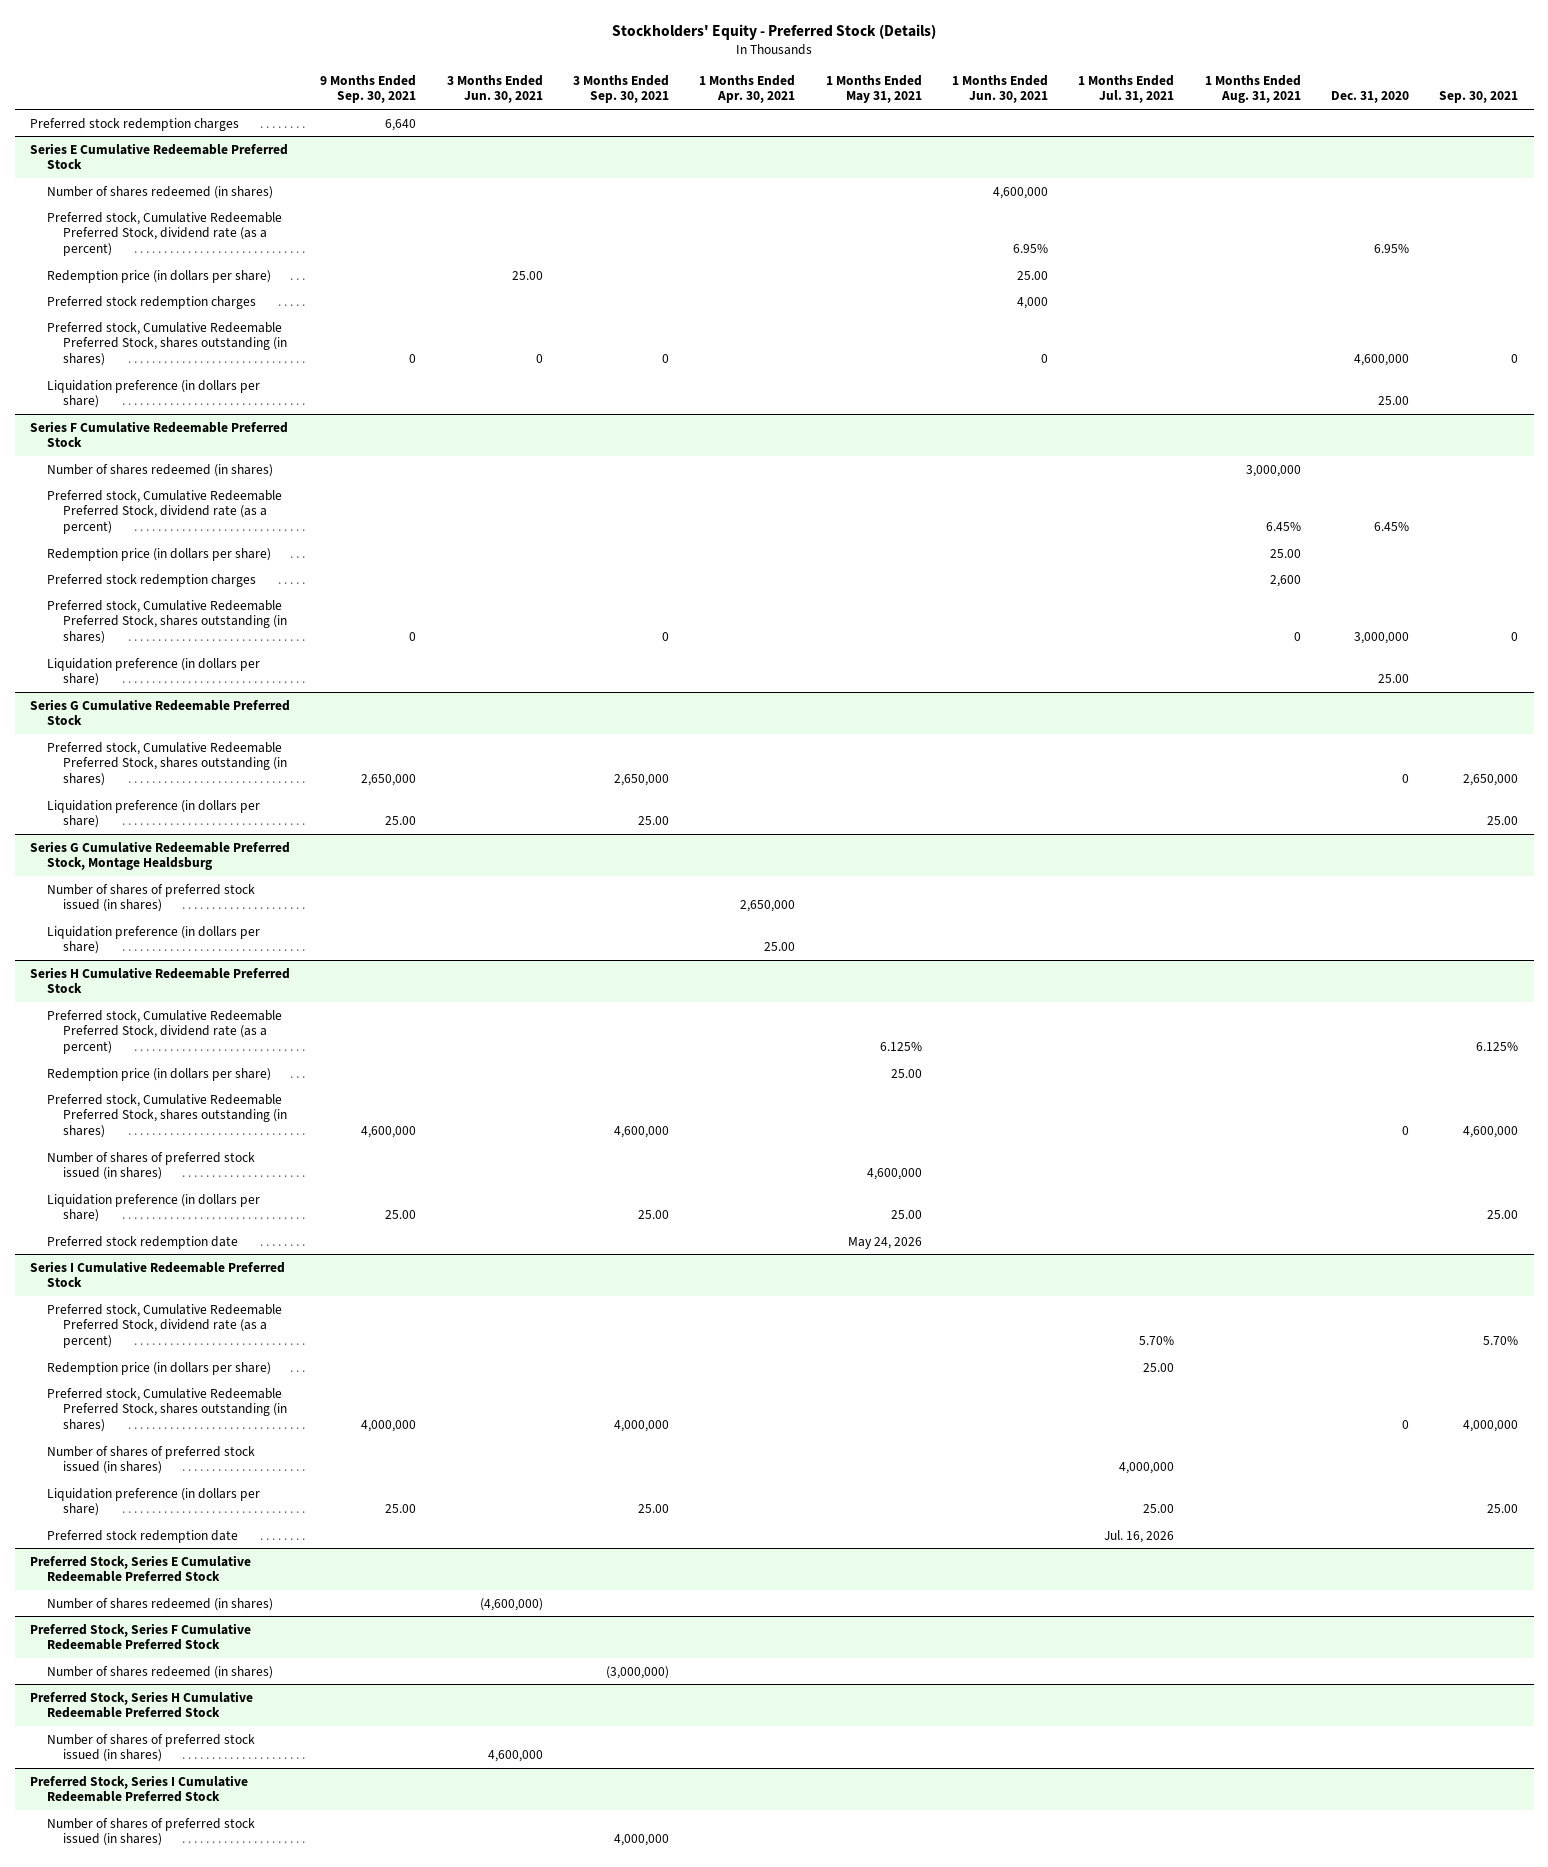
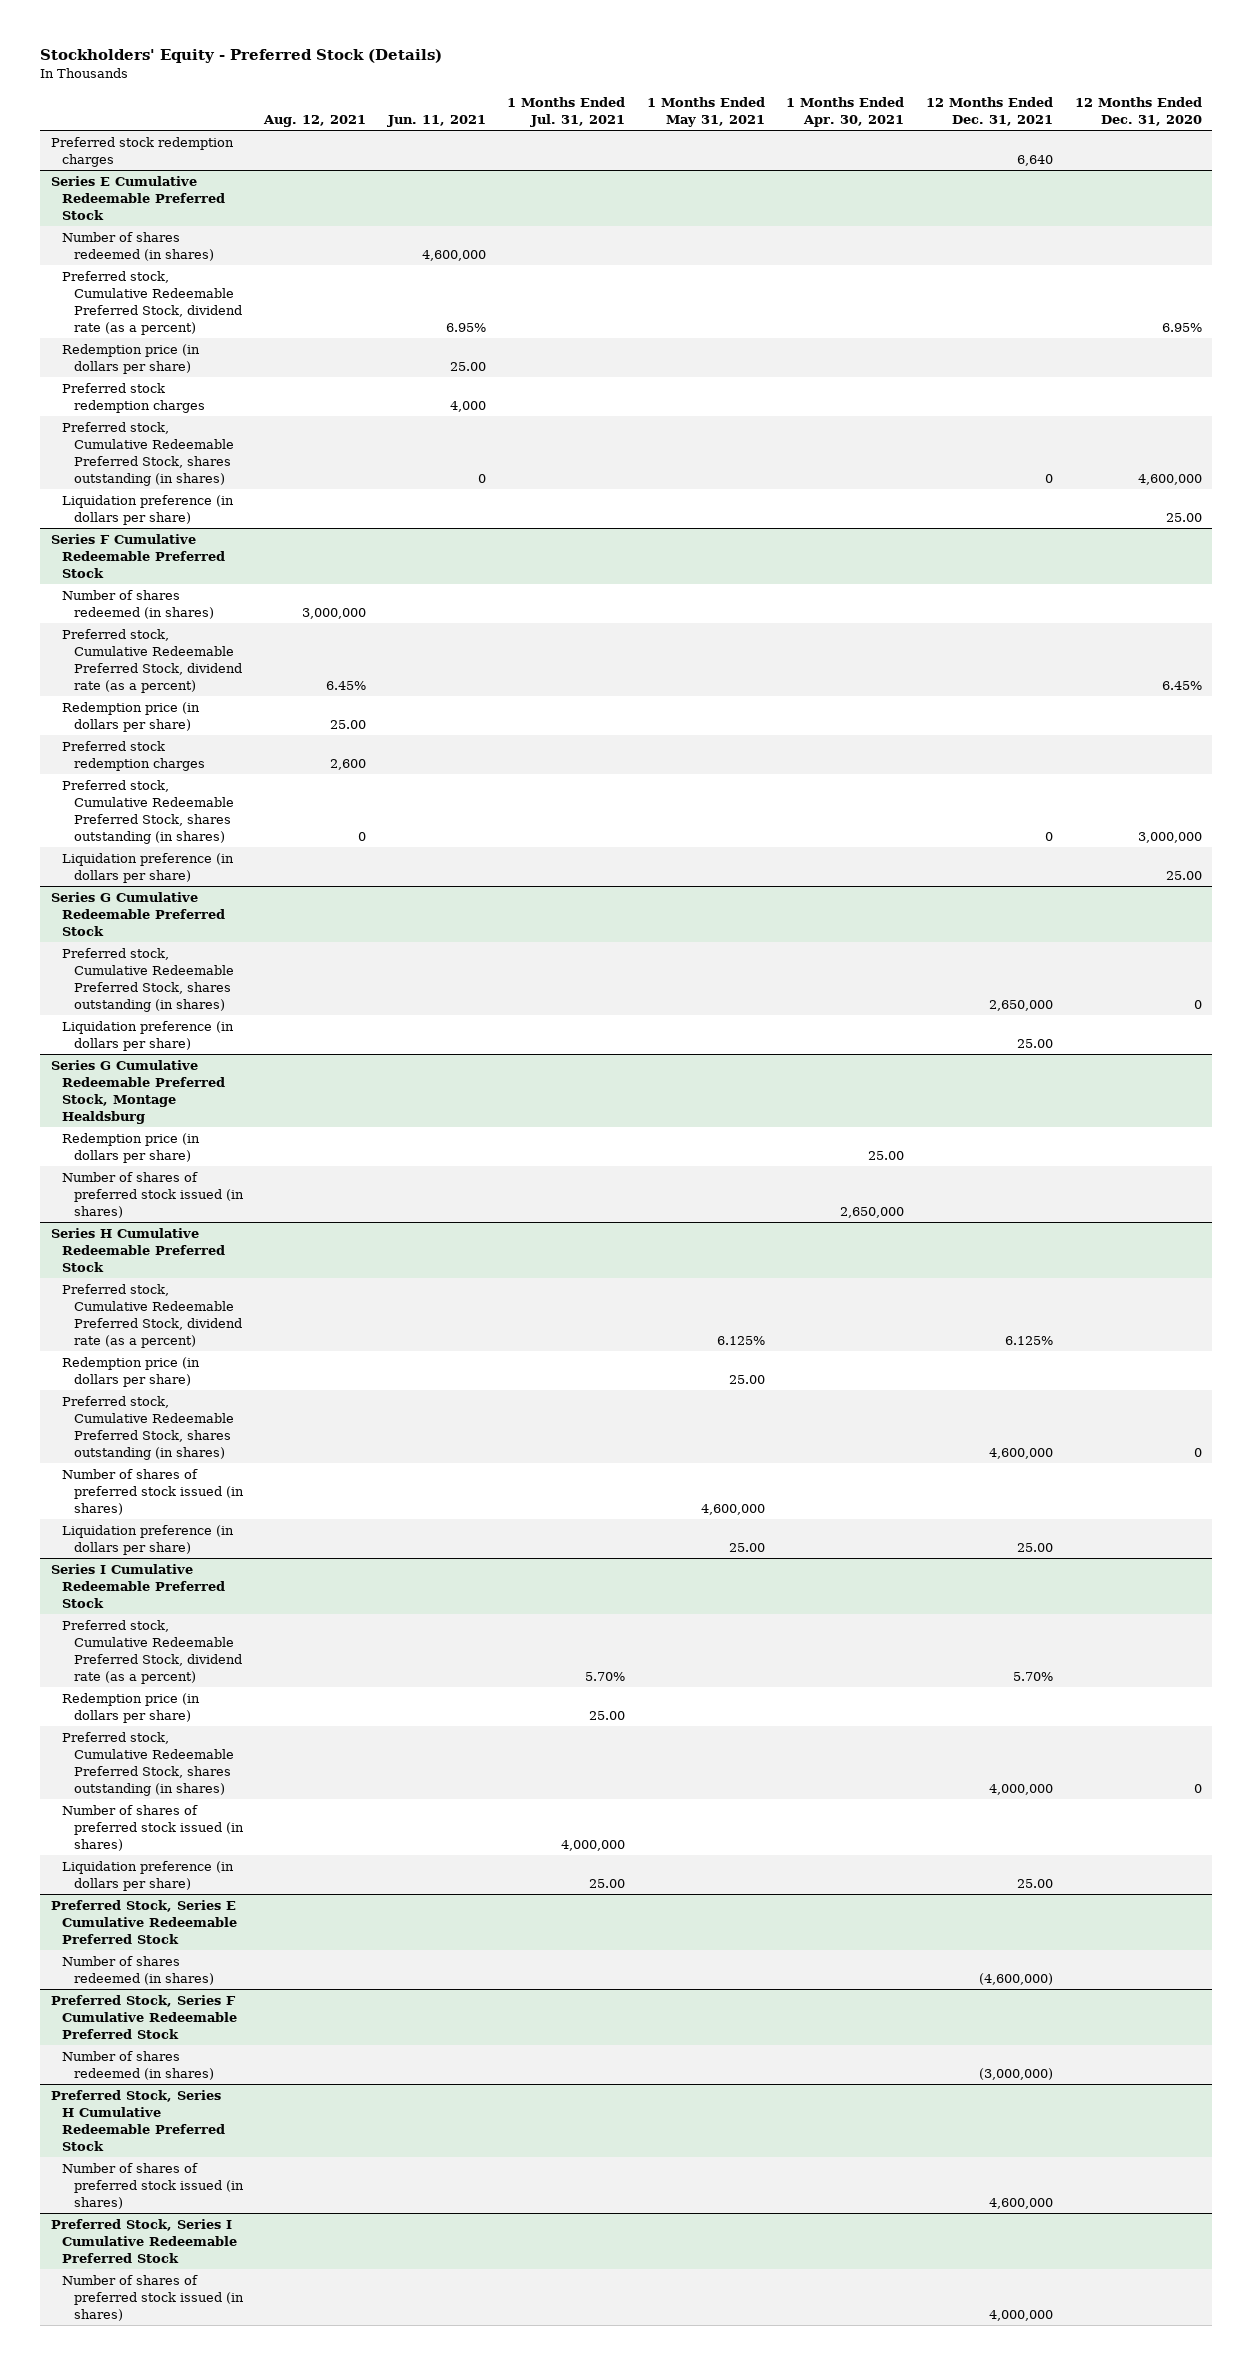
[320,74,417,104] 9 Months Ended Sep. 30, 2021 -> none
[446,74,543,104] 3 Months Ended Jun. 30, 2021 -> none
[572,74,669,104] 3 Months Ended Sep. 30, 2021 -> none
[951,74,1048,104] 1 Months Ended Jun. 30, 2021 -> none
[1204,74,1301,104] 1 Months Ended Aug. 31, 2021 -> none
[1331,91,1410,104] Dec. 31, 2020 -> none
[1439,91,1519,104] Sep. 30, 2021 -> none
none -> [263,114,367,127] Aug. 12, 2021
none -> [386,114,486,127] Jun. 11, 2021
none -> [925,96,1053,126] 12 Months Ended Dec. 31, 2021
none -> [1074,96,1202,126] 12 Months Ended Dec. 31, 2020
none -> [62,1133,201,1163] Redemption price (in dollars per share)
[46,925,260,955] Liquidation preference (in dollars per share) -> none
[46,1235,238,1249] Preferred stock redemption date -> none
[46,1529,238,1543] Preferred stock redemption date -> none

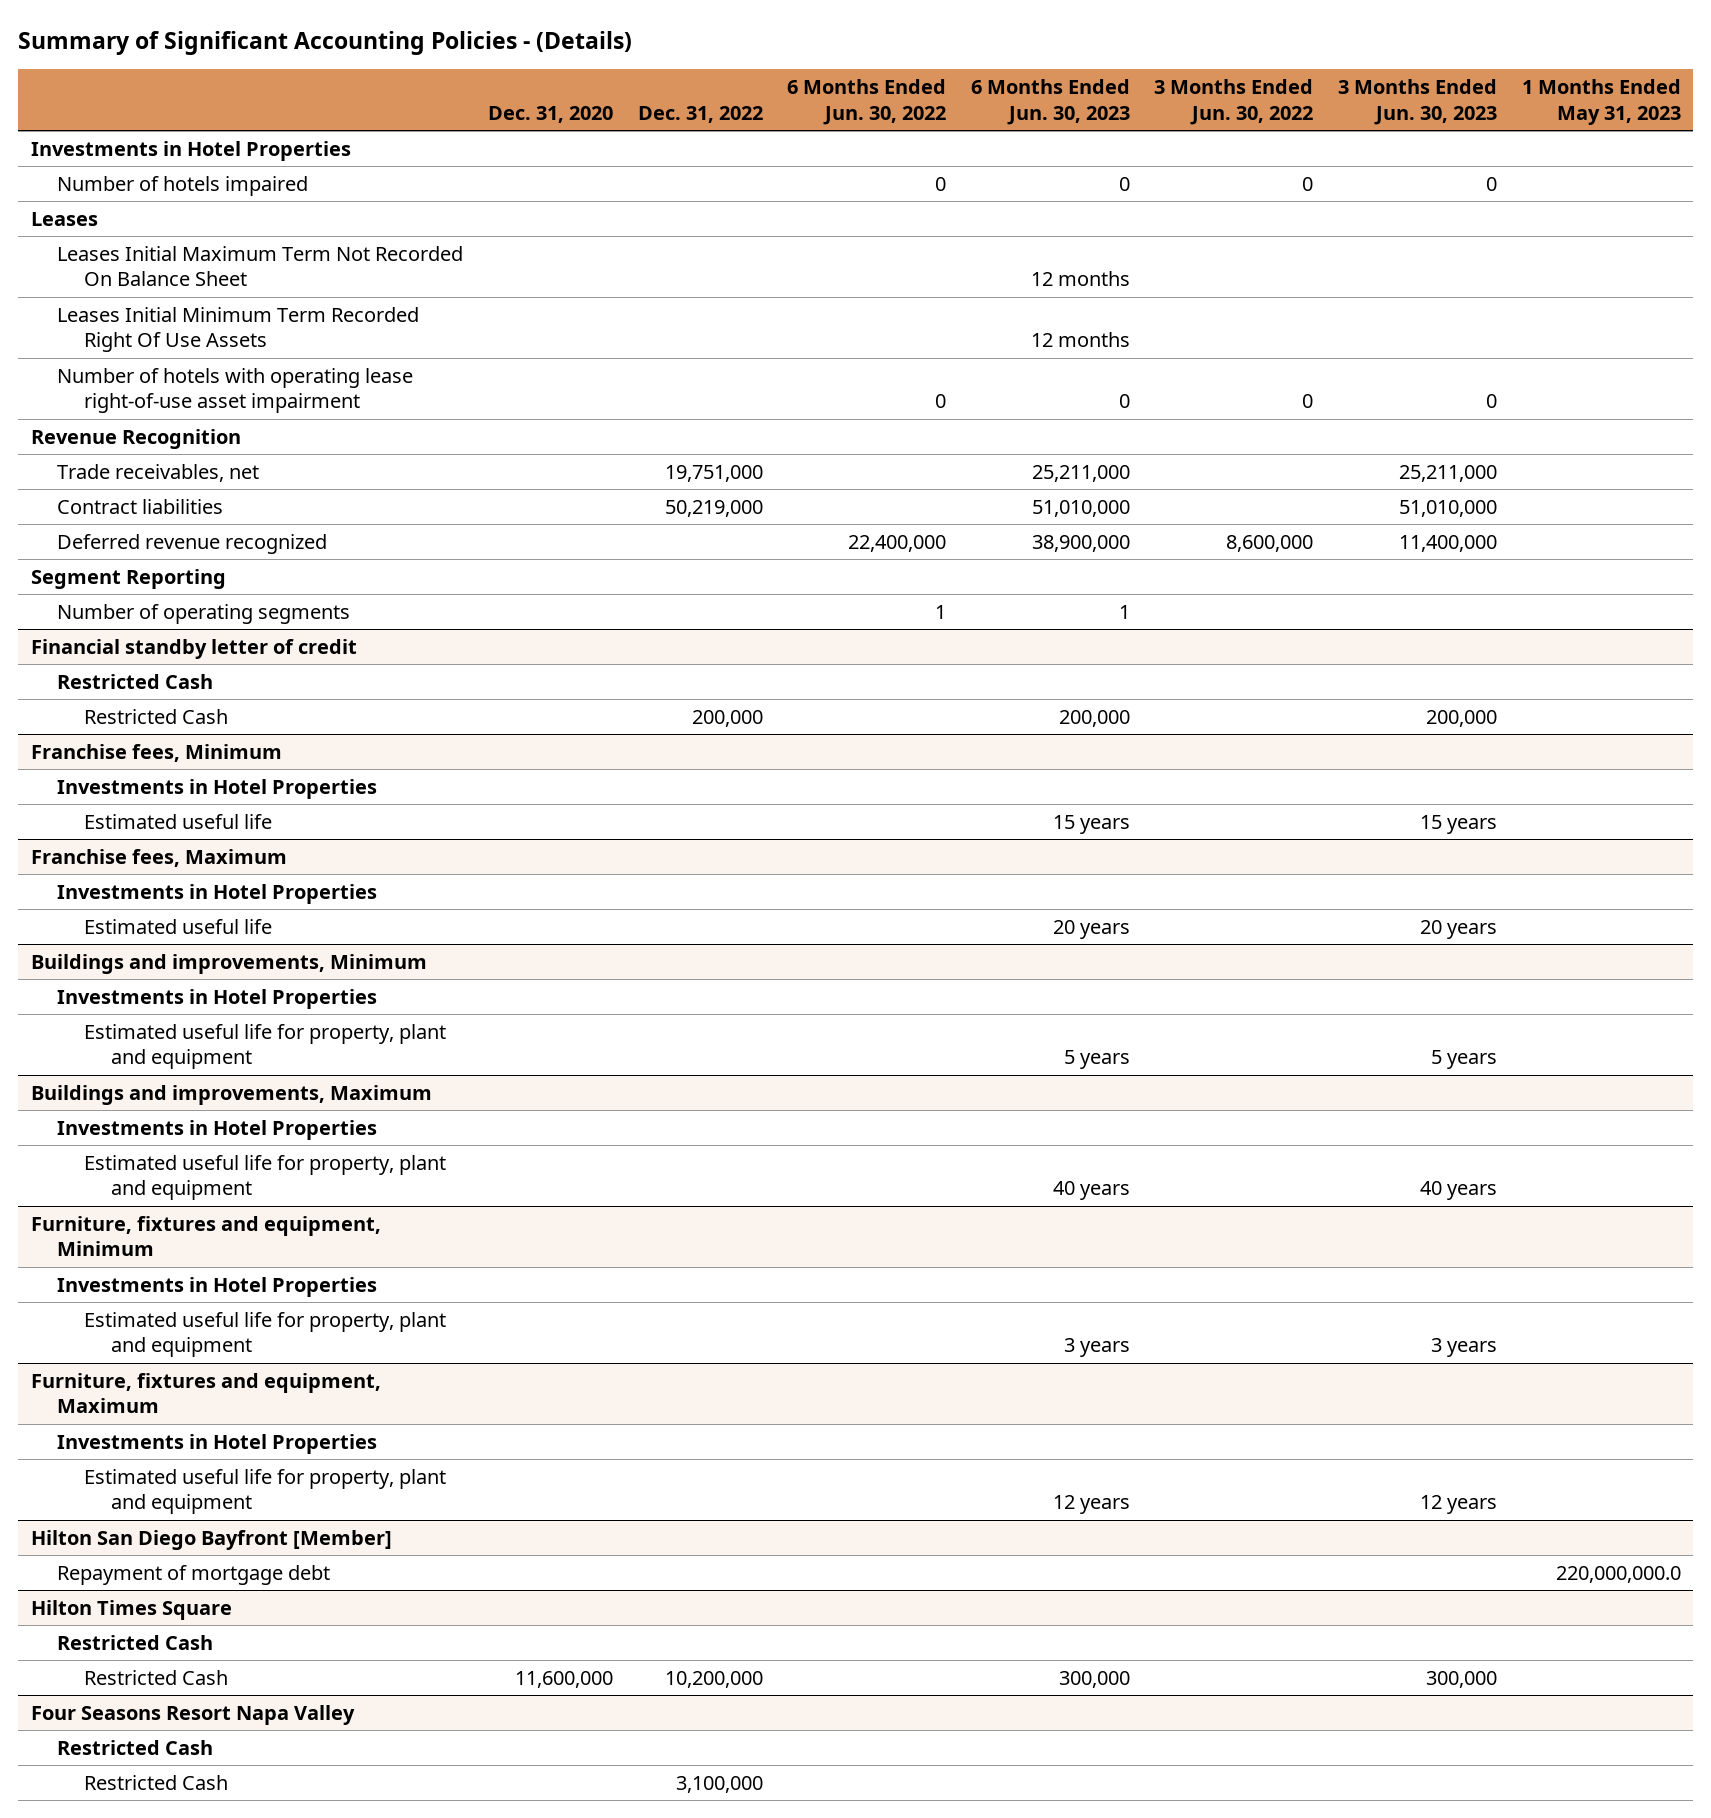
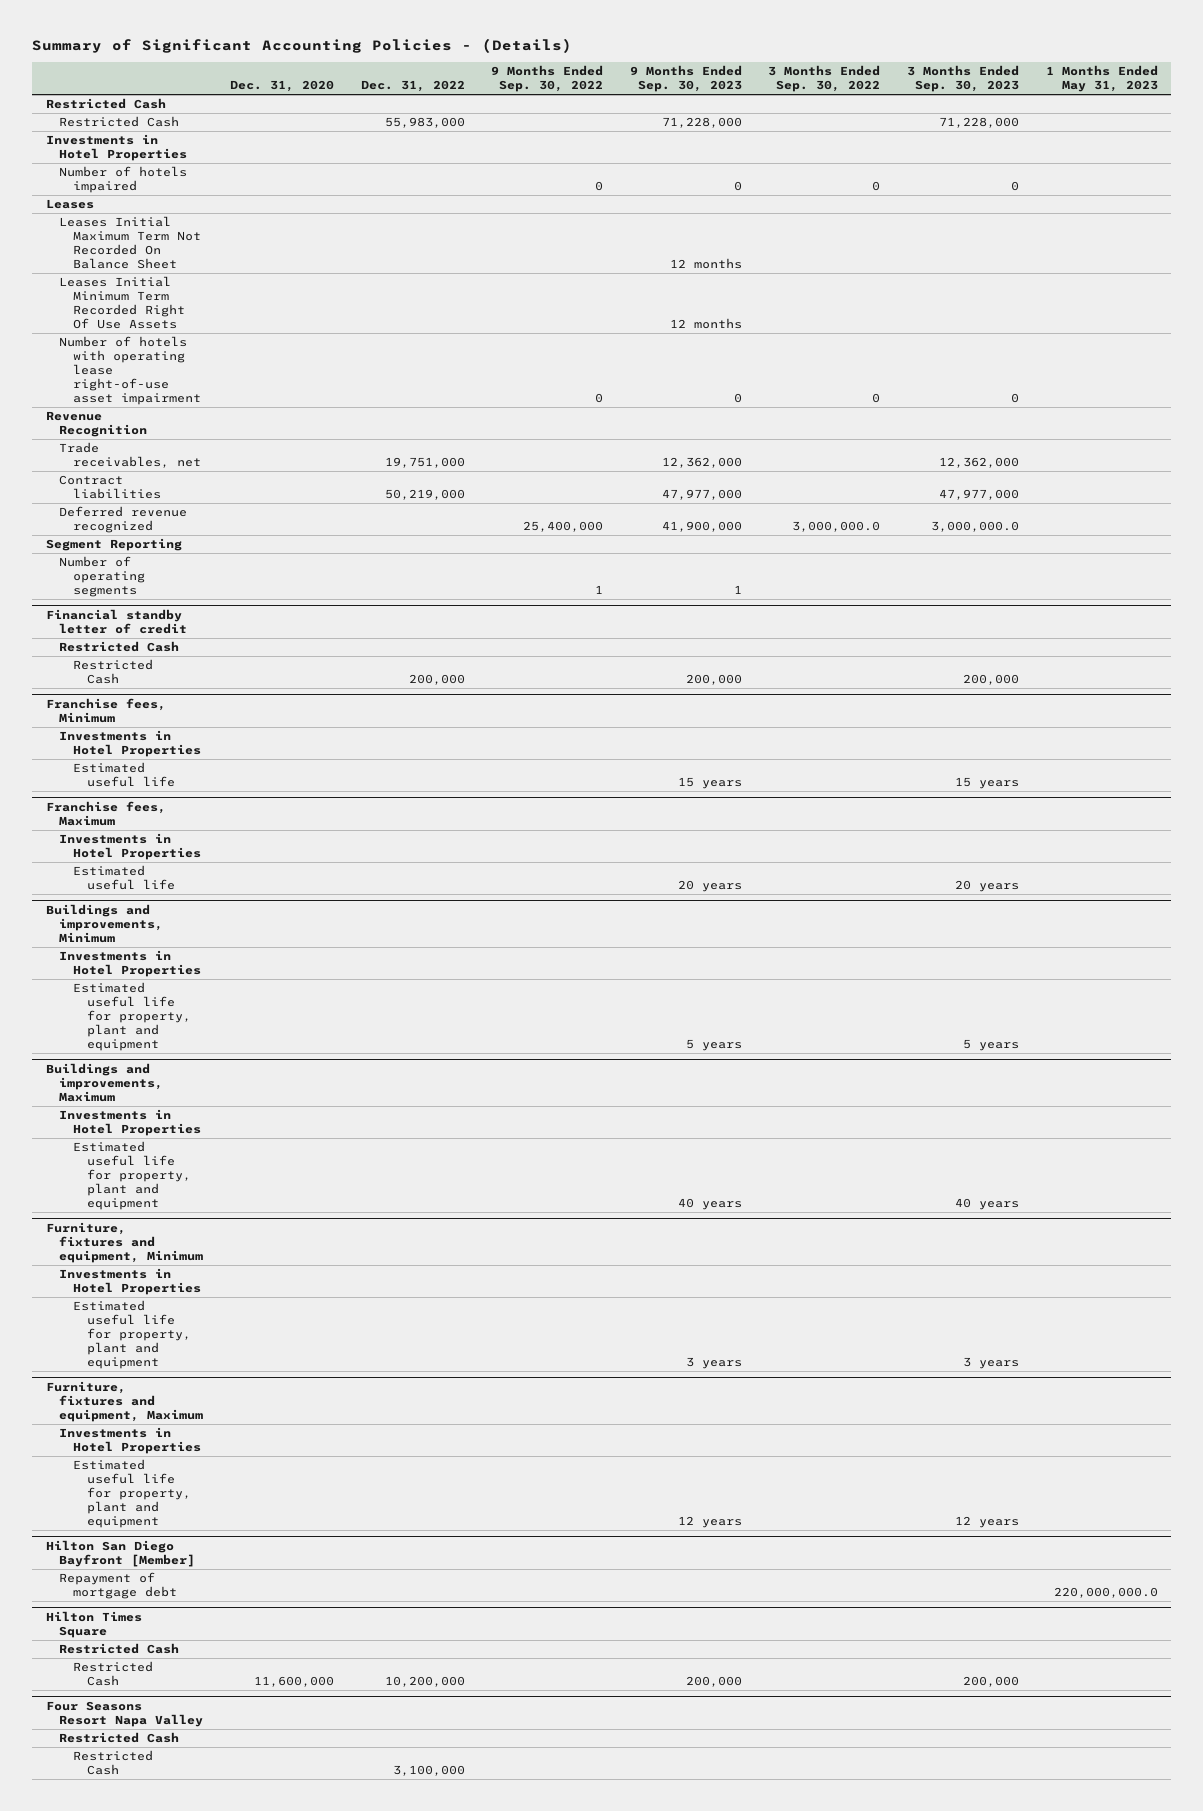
[787,79,947,125] 6 Months Ended Jun. 30, 2022 -> none
[970,79,1130,125] 6 Months Ended Jun. 30, 2023 -> none
[1154,79,1314,125] 3 Months Ended Jun. 30, 2022 -> none
[1337,79,1497,125] 3 Months Ended Jun. 30, 2023 -> none
none -> [491,65,604,93] 9 Months Ended Sep. 30, 2022
none -> [629,65,742,93] 9 Months Ended Sep. 30, 2023
none -> [768,65,881,93] 3 Months Ended Sep. 30, 2022
none -> [906,65,1019,93] 3 Months Ended Sep. 30, 2023
none -> [45,98,166,110] Restricted Cash
none -> [59,116,180,128] Restricted Cash

